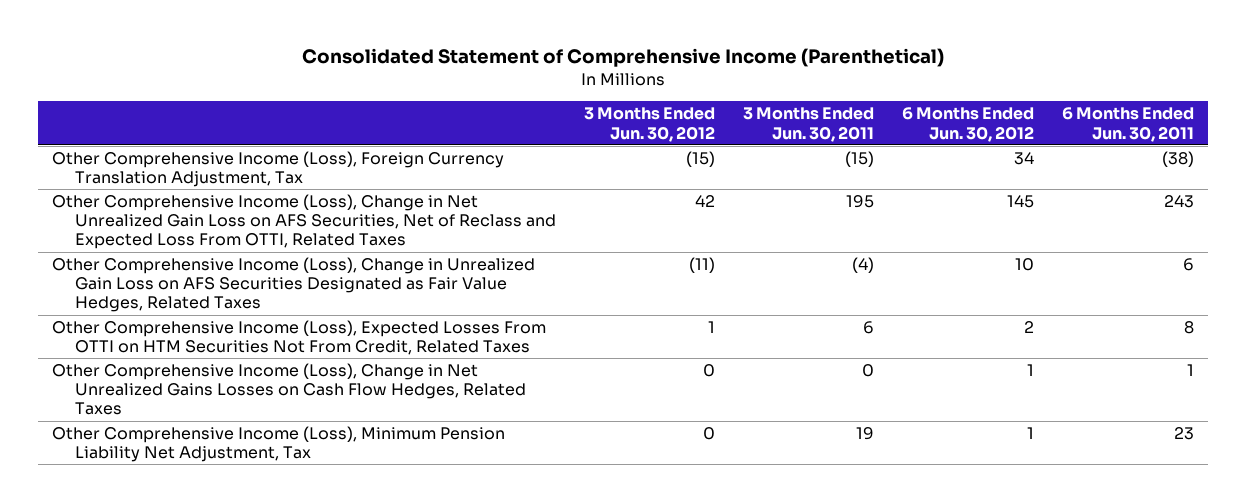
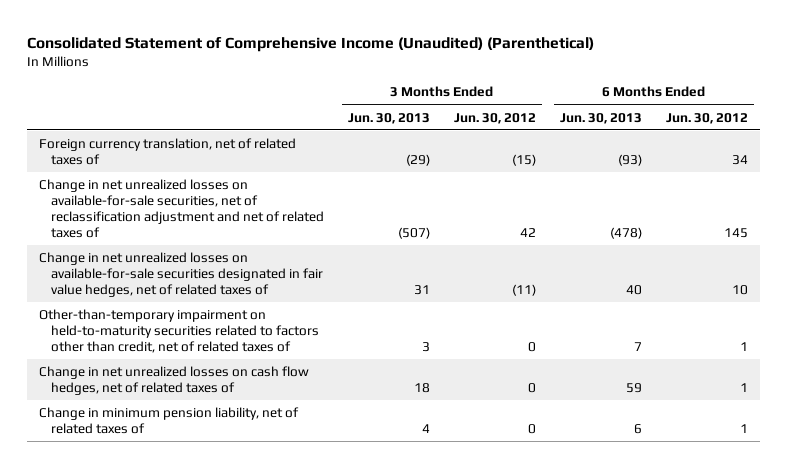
[302,48,945,68] Consolidated Statement of Comprehensive Income (Parenthetical) -> [27,37,595,53] Consolidated Statement of Comprehensive Income (Unaudited) (Parenthetical)
[743,107,875,142] 3 Months Ended Jun. 30, 2011 -> none
[1061,107,1194,142] 6 Months Ended Jun. 30, 2011 -> none
none -> [348,112,431,124] Jun. 30, 2013
none -> [560,112,643,124] Jun. 30, 2013
[52,425,506,463] Other Comprehensive Income (Loss), Minimum Pension Liability Net Adjustment, Tax -> none
[52,150,505,188] Other Comprehensive Income (Loss), Foreign Currency Translation Adjustment, Tax -> [39,137,297,165] Foreign currency translation, net of related taxes of
[52,193,557,250] Other Comprehensive Income (Loss), Change in Net Unrealized Gain Loss on AFS Securities, Net of Reclass and Expected Loss From OTTI, Related Taxes -> [39,178,325,239] Change in net unrealized losses on available-for-sale securities, net of reclassification adjustment and net of related taxes of
[52,256,536,313] Other Comprehensive Income (Loss), Change in Unrealized Gain Loss on AFS Securities Designated as Fair Value Hedges, Related Taxes -> [39,251,324,298] Change in net unrealized losses on available-for-sale securities designated in fair value hedges, net of related taxes of
[52,319,547,356] Other Comprehensive Income (Loss), Expected Losses From OTTI on HTM Securities Not From Credit, Related Taxes -> [39,308,320,354] Other-than-temporary impairment on held-to-maturity securities related to factors other than credit, net of related taxes of
[708,320,716,333] 1 -> [528,342,537,353] 0
[1024,320,1035,333] 2 -> [739,342,748,352] 1
[52,362,527,416] Other Comprehensive Income (Loss), Change in Net Unrealized Gains Losses on Cash Flow Hedges, Related Taxes -> [39,365,310,395] Change in net unrealized losses on cash flow hedges, net of related taxes of
none -> [39,406,300,434] Change in minimum pension liability, net of related taxes of

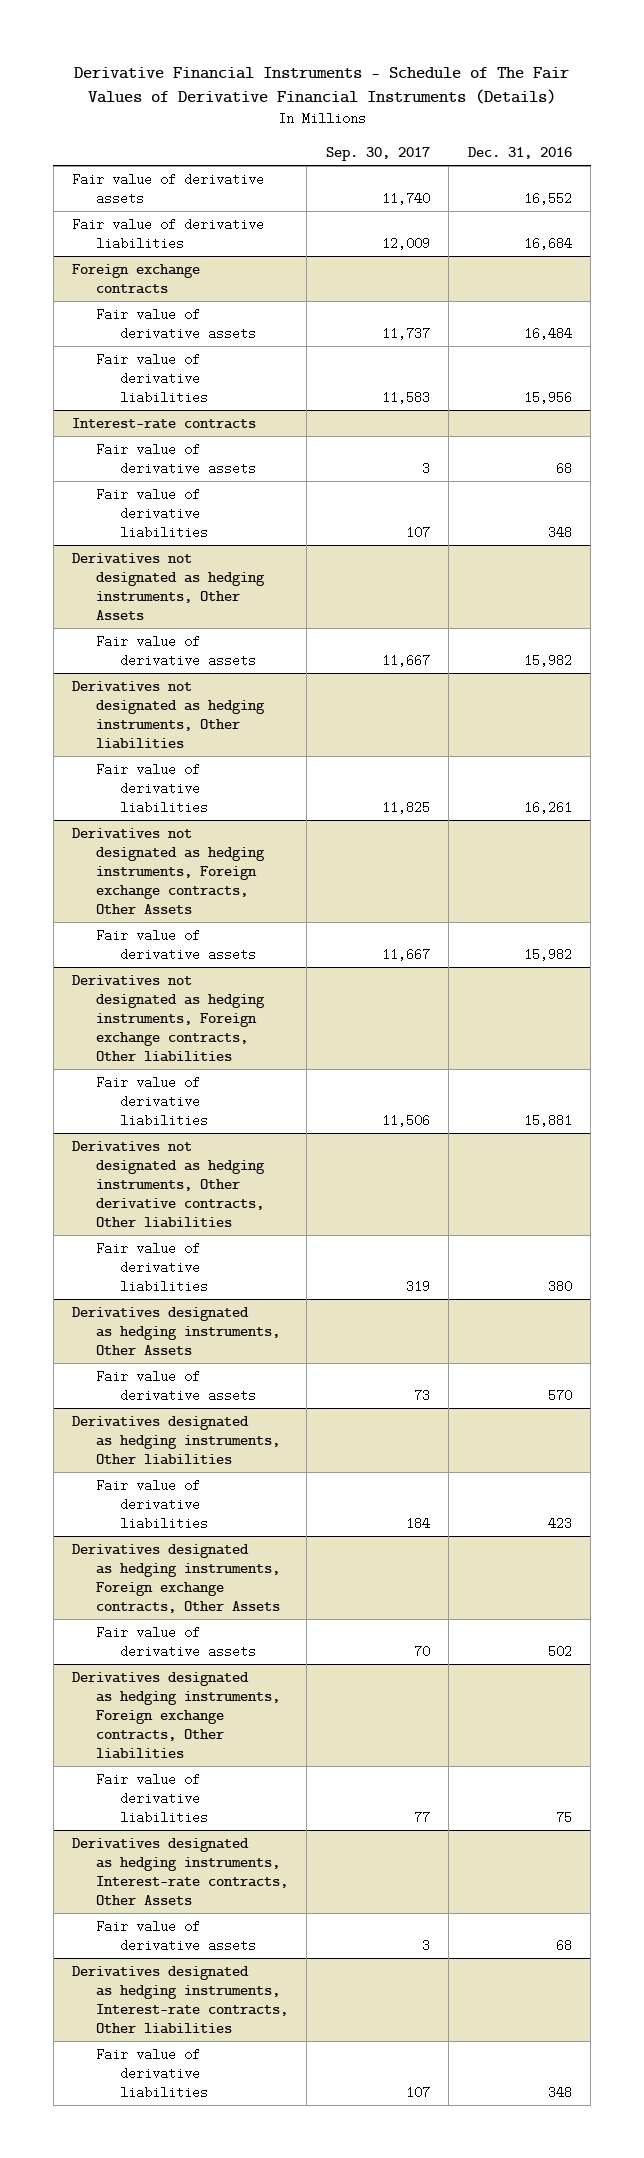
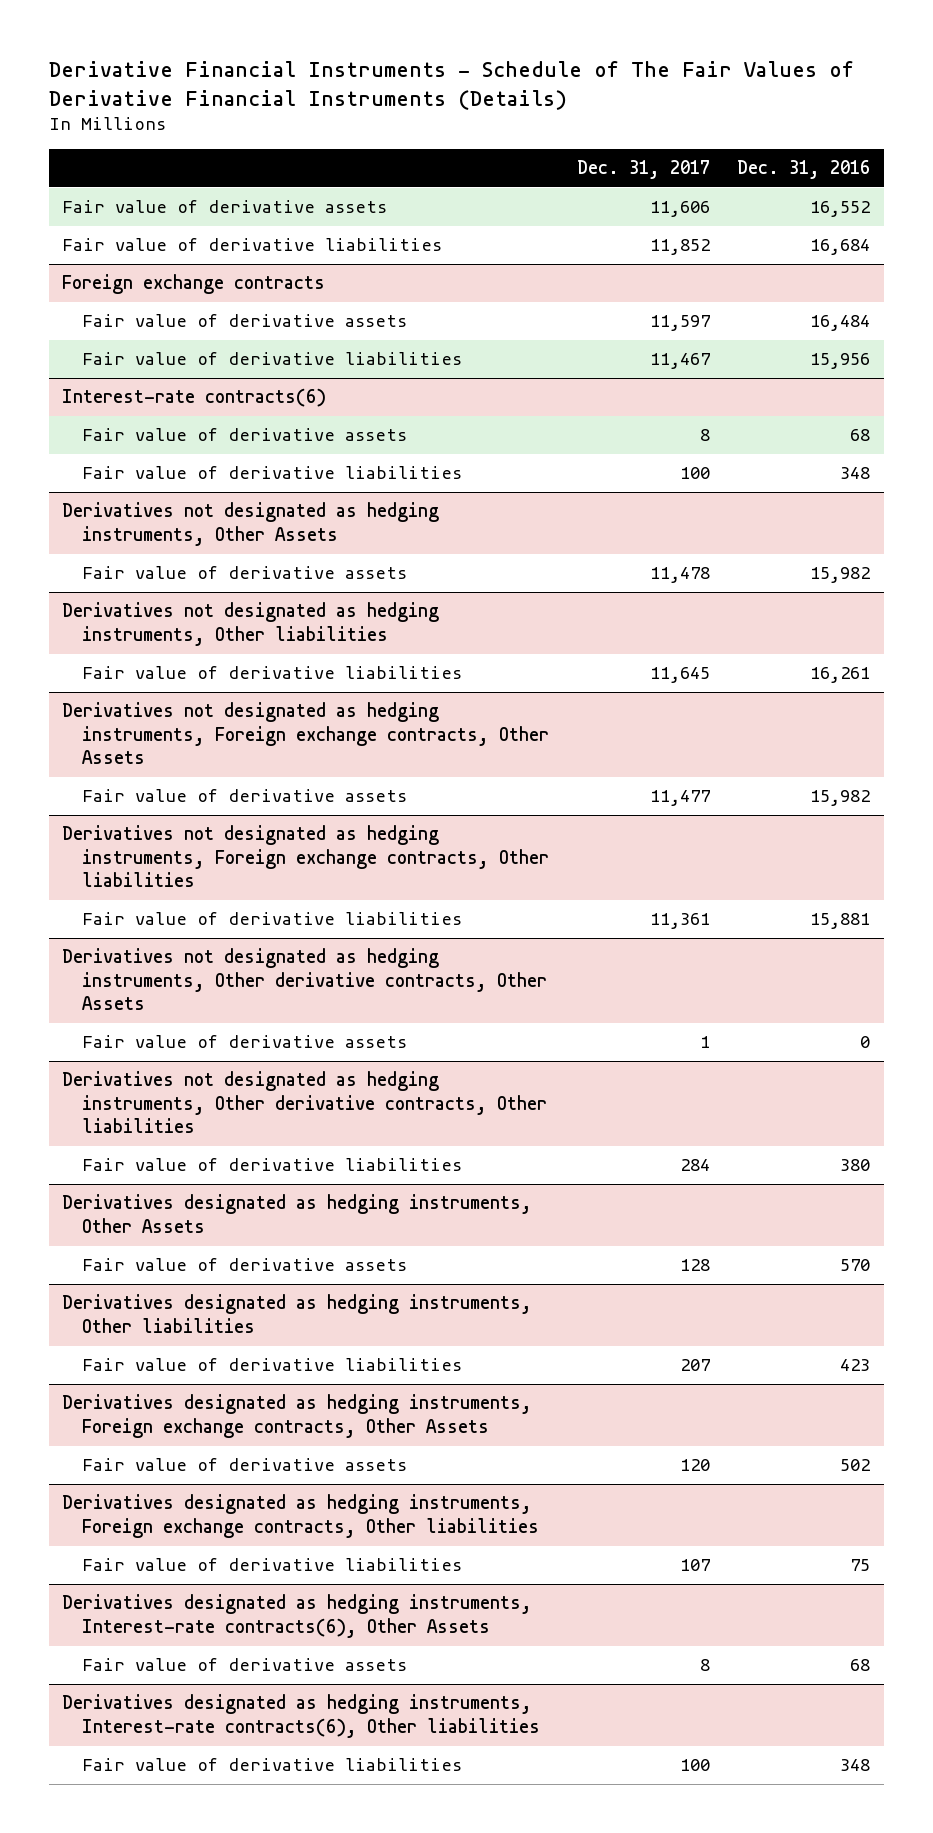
[325,147,430,162] Sep. 30, 2017 -> none
none -> [576,160,710,180] Dec. 31, 2017
[72,417,257,429] Interest-rate contracts -> [62,388,327,408] Interest-rate contracts(6)
none -> [62,948,547,1011] Derivatives not designated as hedging instruments, Other derivative contracts, Other Assets
none -> [81,1035,407,1049] Fair value of derivative assets
[72,1837,289,1905] Derivatives designated as hedging instruments, Interest-rate contracts, Other Assets -> [62,1594,533,1638] Derivatives designated as hedging instruments, Interest-rate contracts(6), Other Assets
[72,1965,289,2034] Derivatives designated as hedging instruments, Interest-rate contracts, Other liabilities -> [62,1694,540,1738] Derivatives designated as hedging instruments, Interest-rate contracts(6), Other liabilities

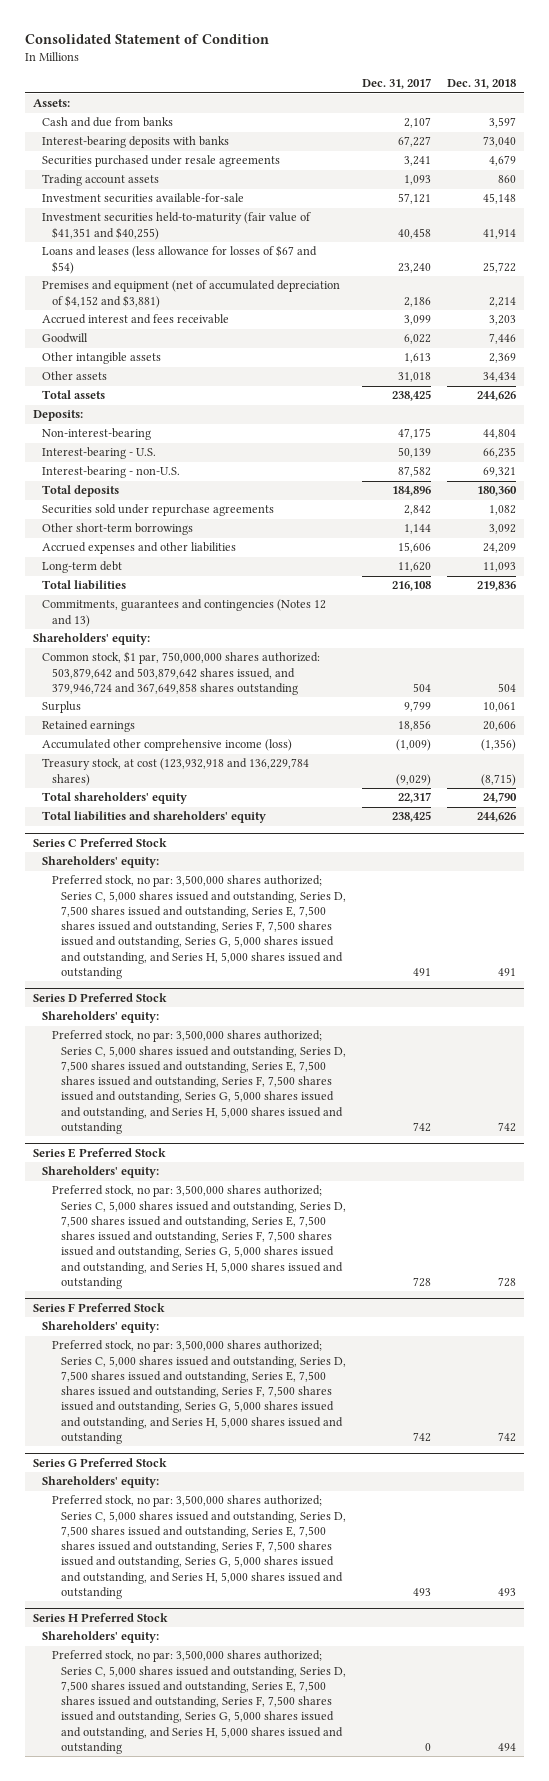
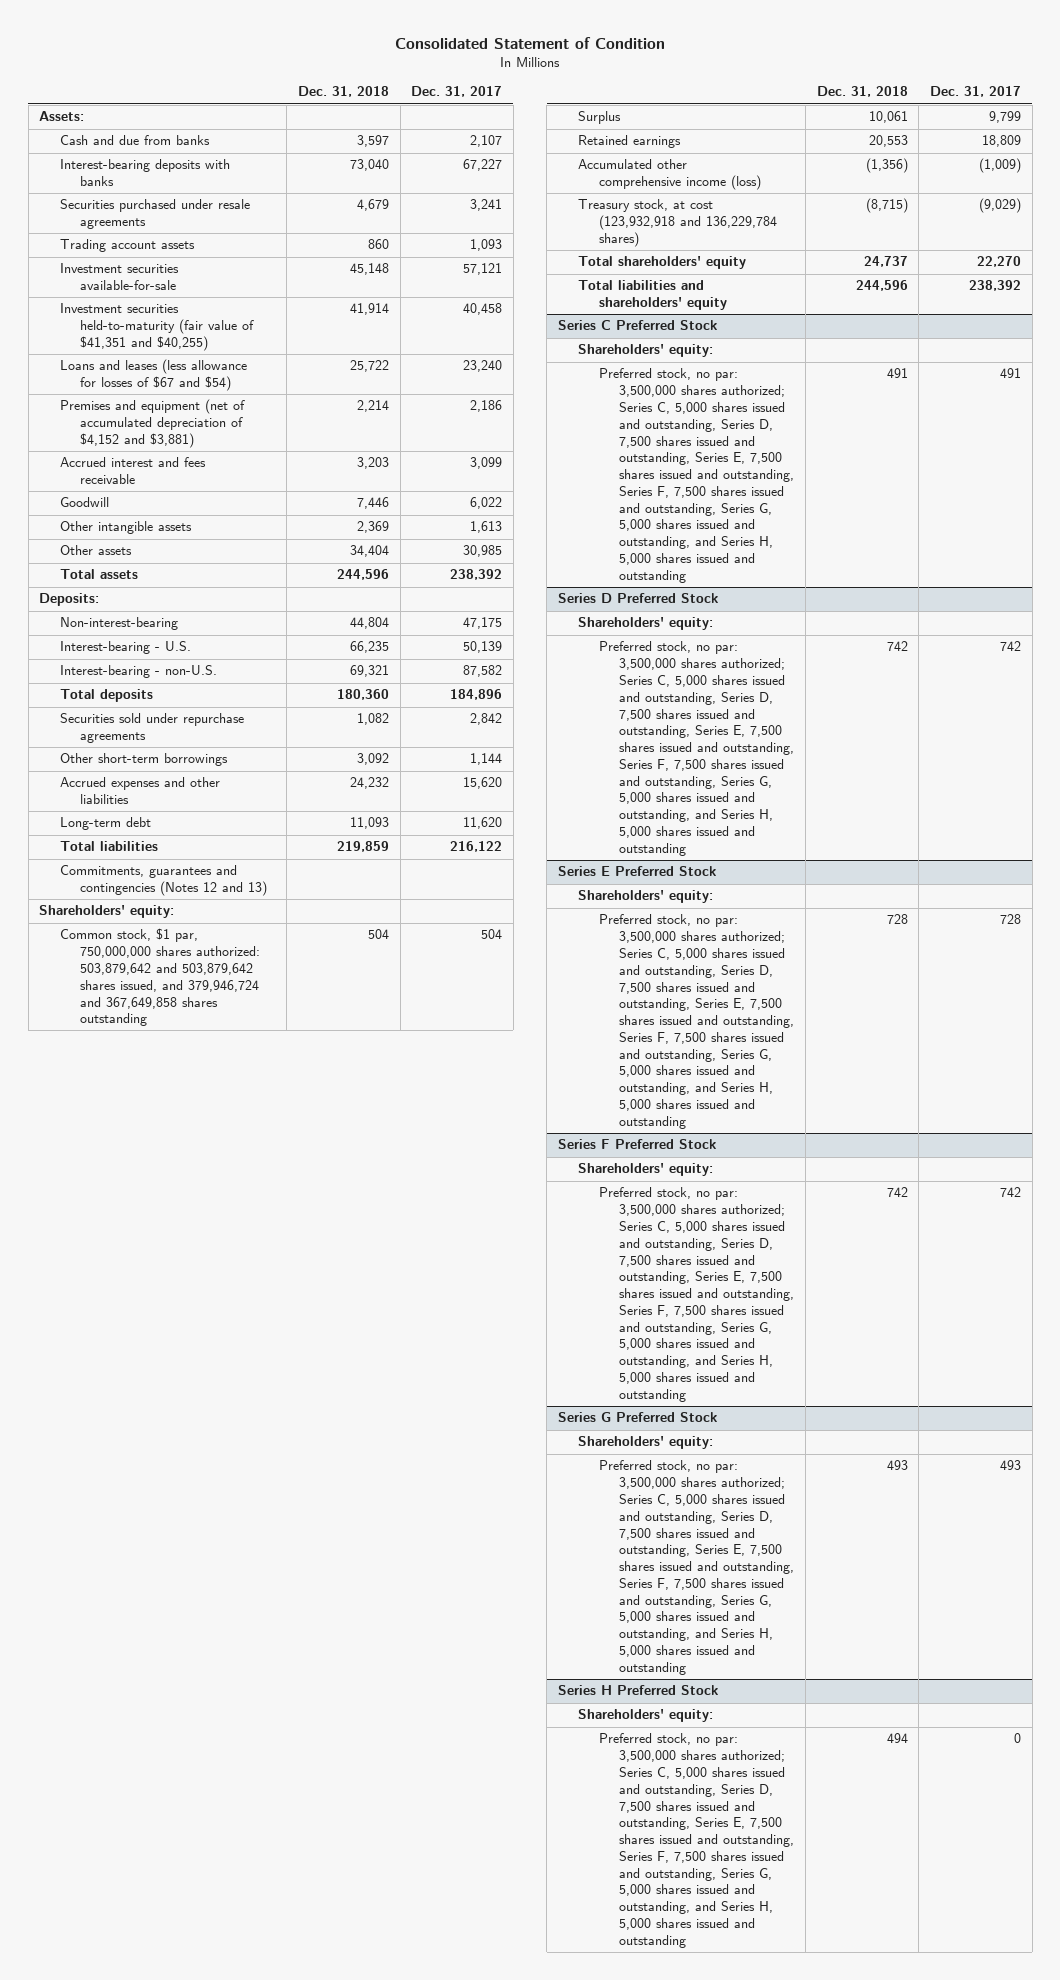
[398,372,432,383] 31,018 -> [463,545,503,558] 30,985
[483,372,517,383] 34,434 -> [349,545,389,558] 34,404
[392,390,432,402] 238,425 -> [450,569,503,581] 238,392
[477,391,517,402] 244,626 -> [336,569,389,581] 244,596
[398,542,432,554] 15,606 -> [463,777,503,790] 15,620
[483,543,517,554] 24,209 -> [349,777,389,790] 24,232
[392,581,432,592] 216,108 -> [450,841,503,853] 216,122
[477,581,517,592] 219,836 -> [336,841,389,853] 219,859
[398,720,432,732] 18,856 -> [982,135,1022,148] 18,809
[483,721,517,732] 20,606 -> [868,135,908,148] 20,553
[398,792,432,804] 22,317 -> [977,256,1022,268] 22,270
[483,792,518,804] 24,790 -> [863,256,908,268] 24,737
[392,811,432,823] 238,425 -> [969,280,1022,292] 238,392
[477,812,517,823] 244,626 -> [855,280,908,292] 244,596

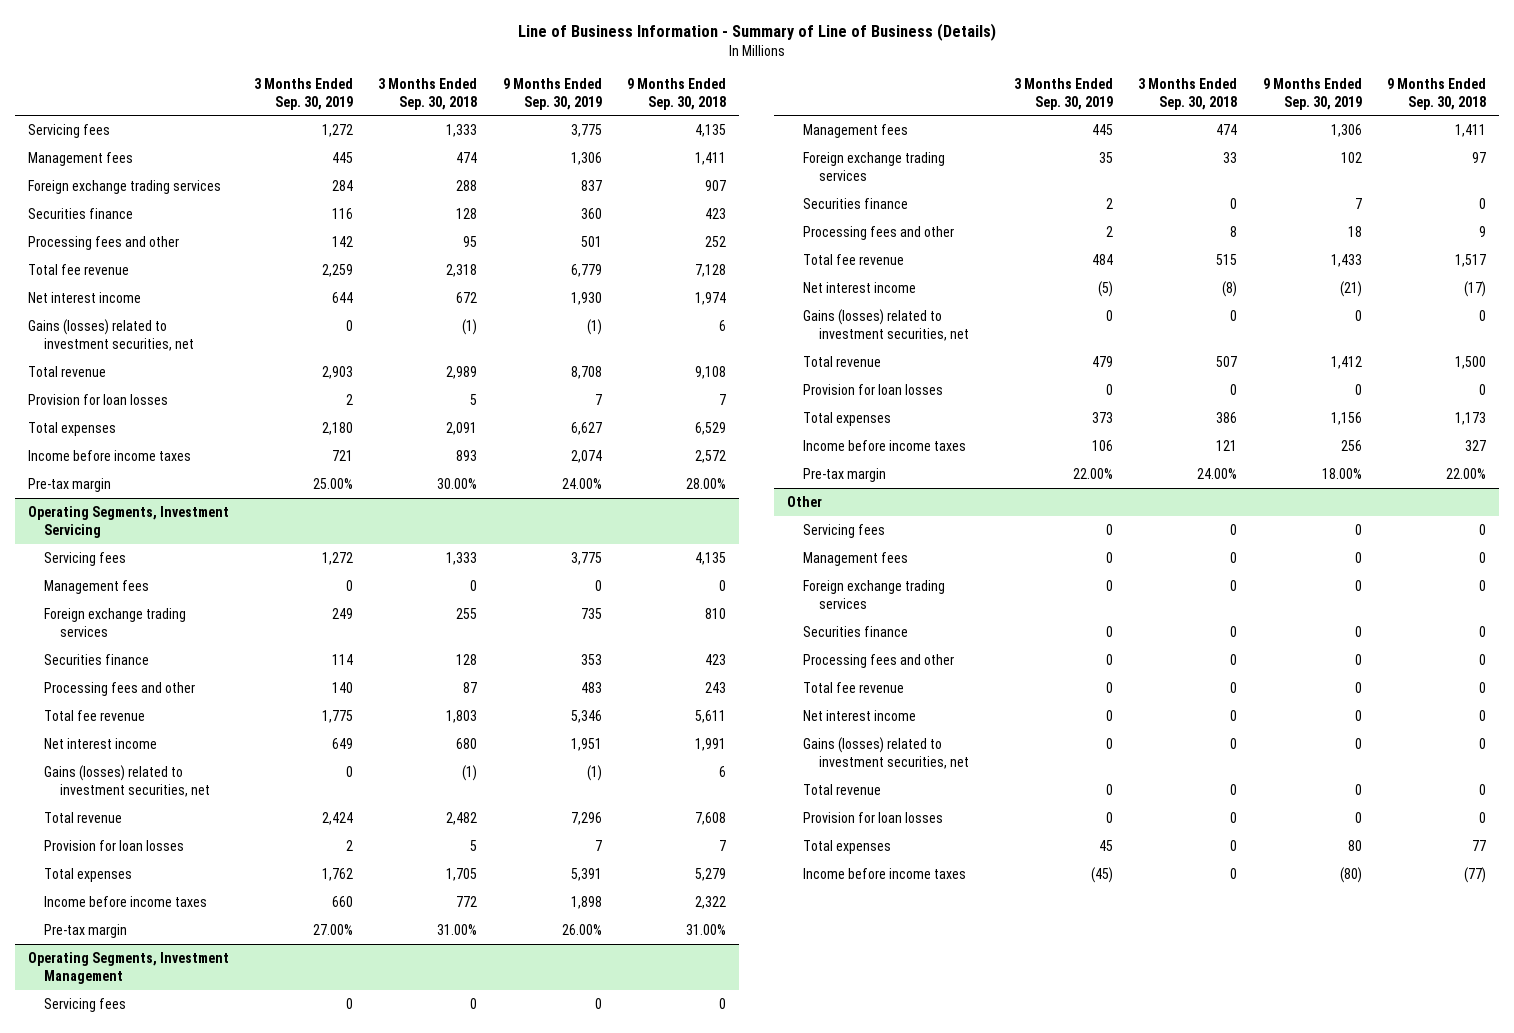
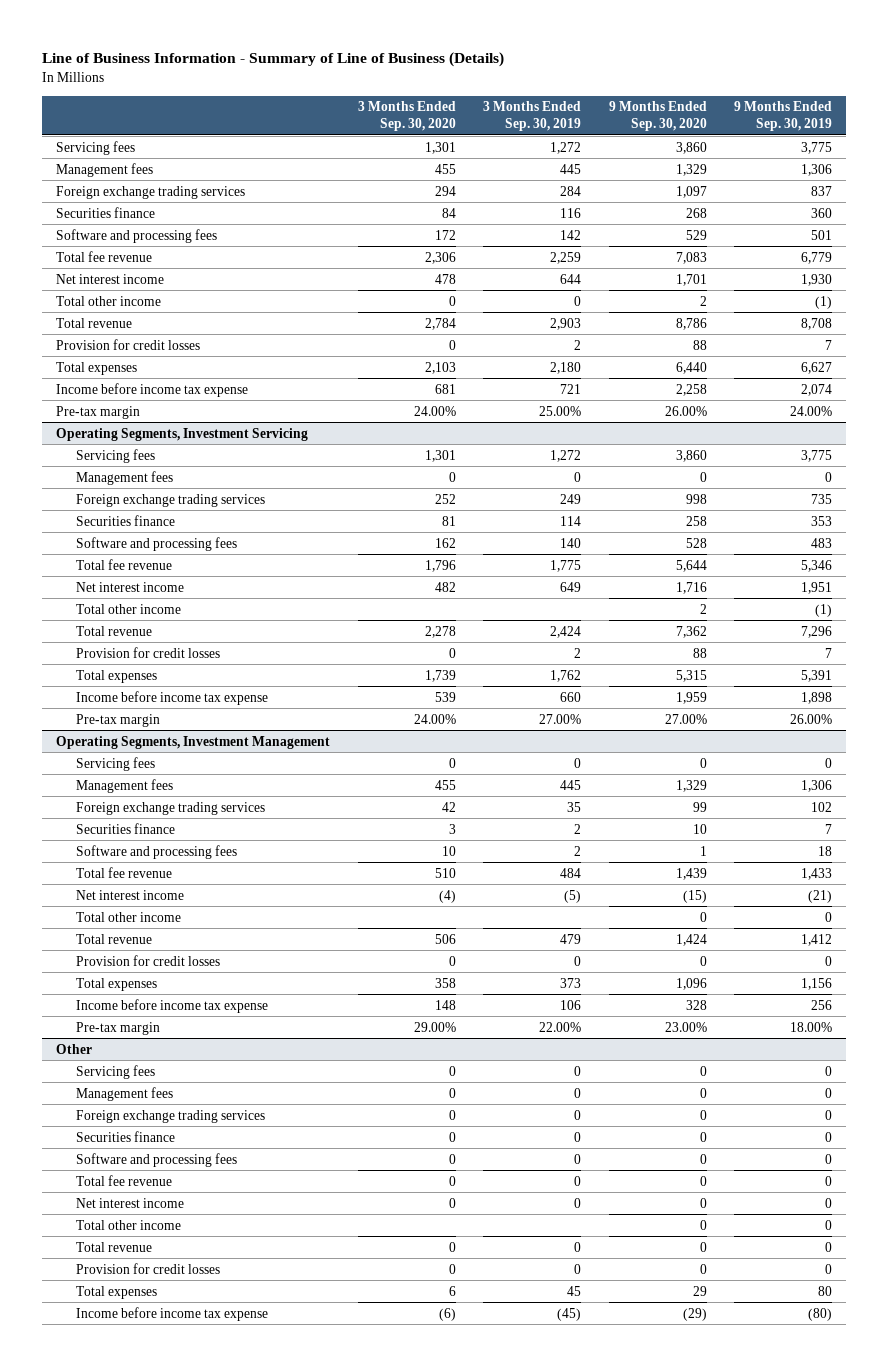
[378,77,478,110] 3 Months Ended Sep. 30, 2018 -> none
[627,77,727,110] 9 Months Ended Sep. 30, 2018 -> none
none -> [357,101,456,132] 3 Months Ended Sep. 30, 2020
none -> [608,101,707,132] 9 Months Ended Sep. 30, 2020
[27,235,179,250] Processing fees and other -> [56,228,218,243] Software and processing fees
[27,318,194,351] Gains (losses) related to investment securities, net -> none
none -> [56,295,162,306] Total other income
[27,393,168,405] Provision for loan losses -> [56,338,201,350] Provision for credit losses
[27,449,191,461] Income before income taxes -> [56,382,249,397] Income before income tax expense
[43,681,195,696] Processing fees and other -> [75,536,237,551] Software and processing fees
[43,764,210,797] Gains (losses) related to investment securities, net -> none
none -> [75,603,181,614] Total other income
[43,839,184,851] Provision for loan losses -> [75,646,220,658] Provision for credit losses
[43,895,207,907] Income before income taxes -> [75,690,268,705] Income before income tax expense
[803,225,955,240] Processing fees and other -> [75,844,237,859] Software and processing fees
[803,308,970,341] Gains (losses) related to investment securities, net -> none
none -> [75,911,181,922] Total other income
[803,383,944,395] Provision for loan losses -> [75,954,220,966] Provision for credit losses
[803,439,967,451] Income before income taxes -> [75,998,268,1013] Income before income tax expense
[803,653,955,668] Processing fees and other -> [75,1152,237,1167] Software and processing fees
[803,736,970,769] Gains (losses) related to investment securities, net -> none
none -> [75,1219,181,1230] Total other income
[803,811,944,823] Provision for loan losses -> [75,1262,220,1274] Provision for credit losses
[803,867,967,879] Income before income taxes -> [75,1306,268,1321] Income before income tax expense

